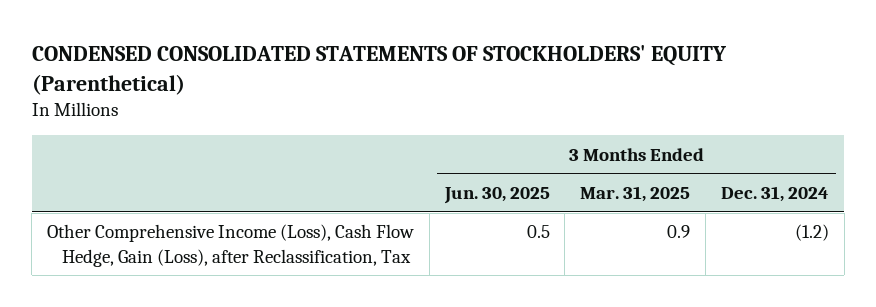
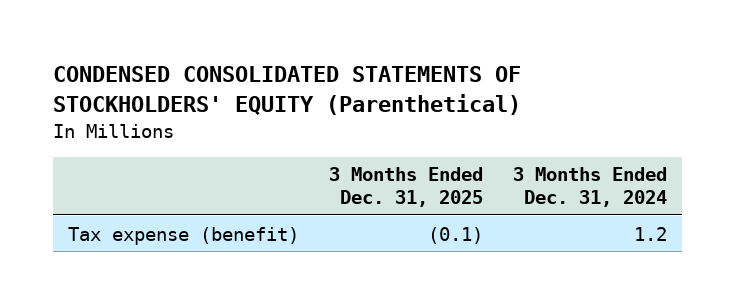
[443,186,550,204] Jun. 30, 2025 -> none
[580,185,691,202] Mar. 31, 2025 -> none
none -> [328,167,483,208] 3 Months Ended Dec. 31, 2025
[47,224,415,267] Other Comprehensive Income (Loss), Cash Flow Hedge, Gain (Loss), after Reclassification, Tax -> none
none -> [67,226,299,245] Tax expense (benefit)

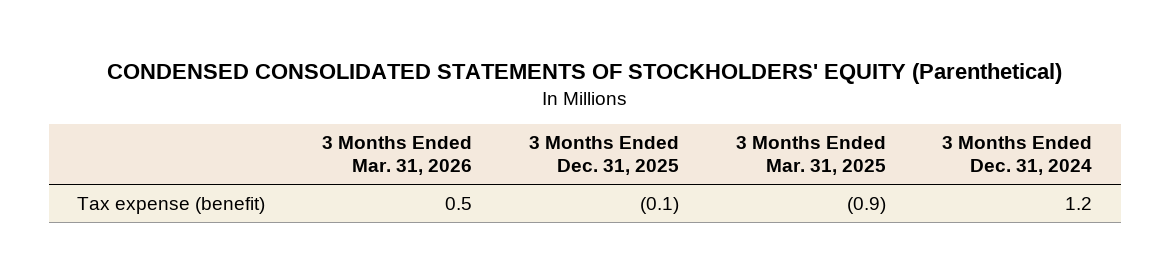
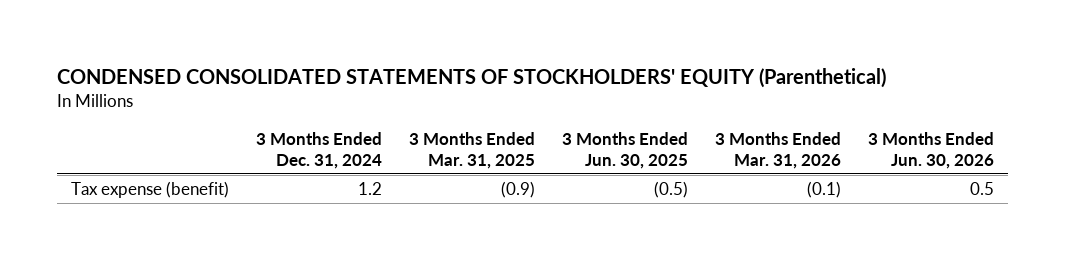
[528,136,679,176] 3 Months Ended Dec. 31, 2025 -> none
none -> [562,132,689,169] 3 Months Ended Jun. 30, 2025
none -> [868,132,995,169] 3 Months Ended Jun. 30, 2026
[444,197,472,211] 0.5 -> [807,181,842,199] (0.1)

